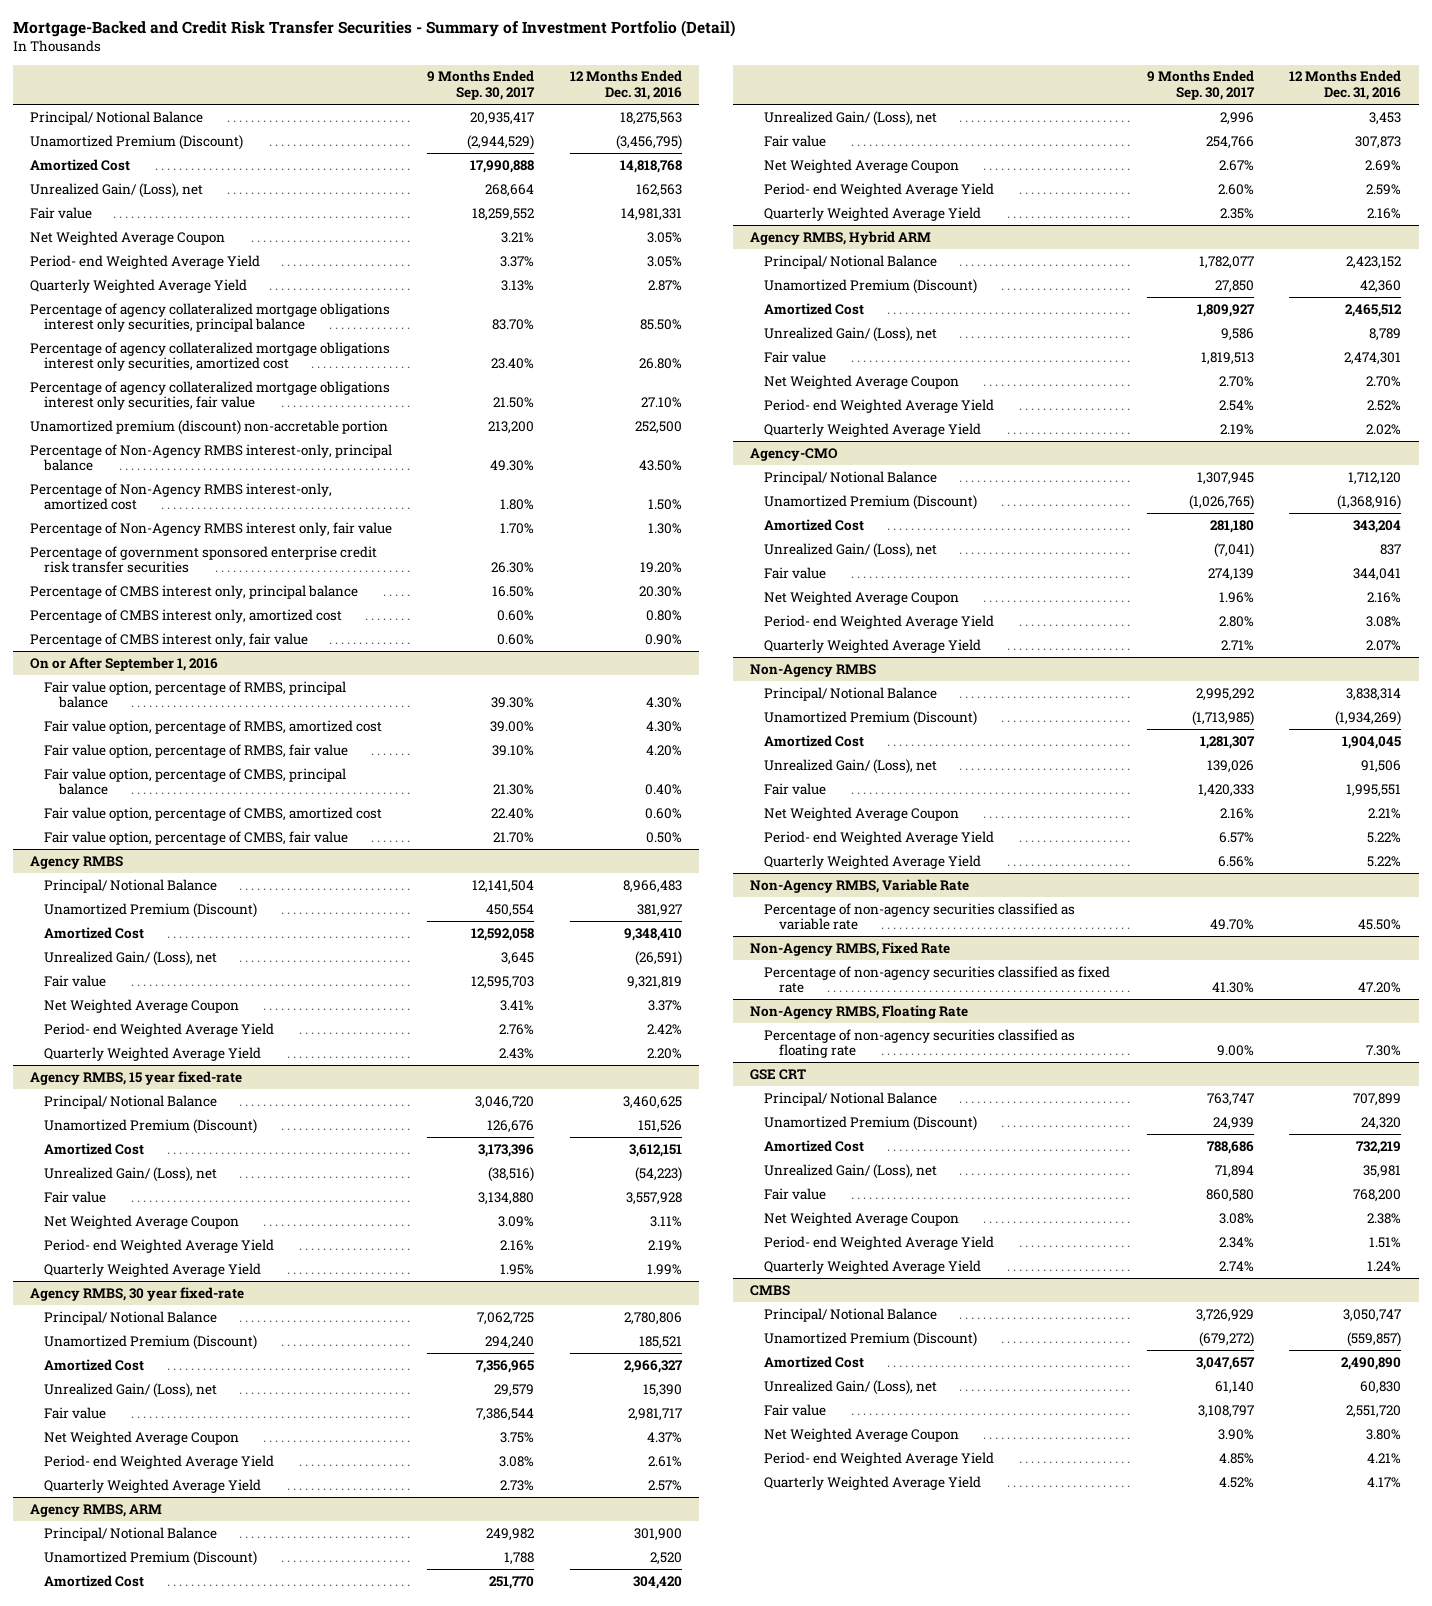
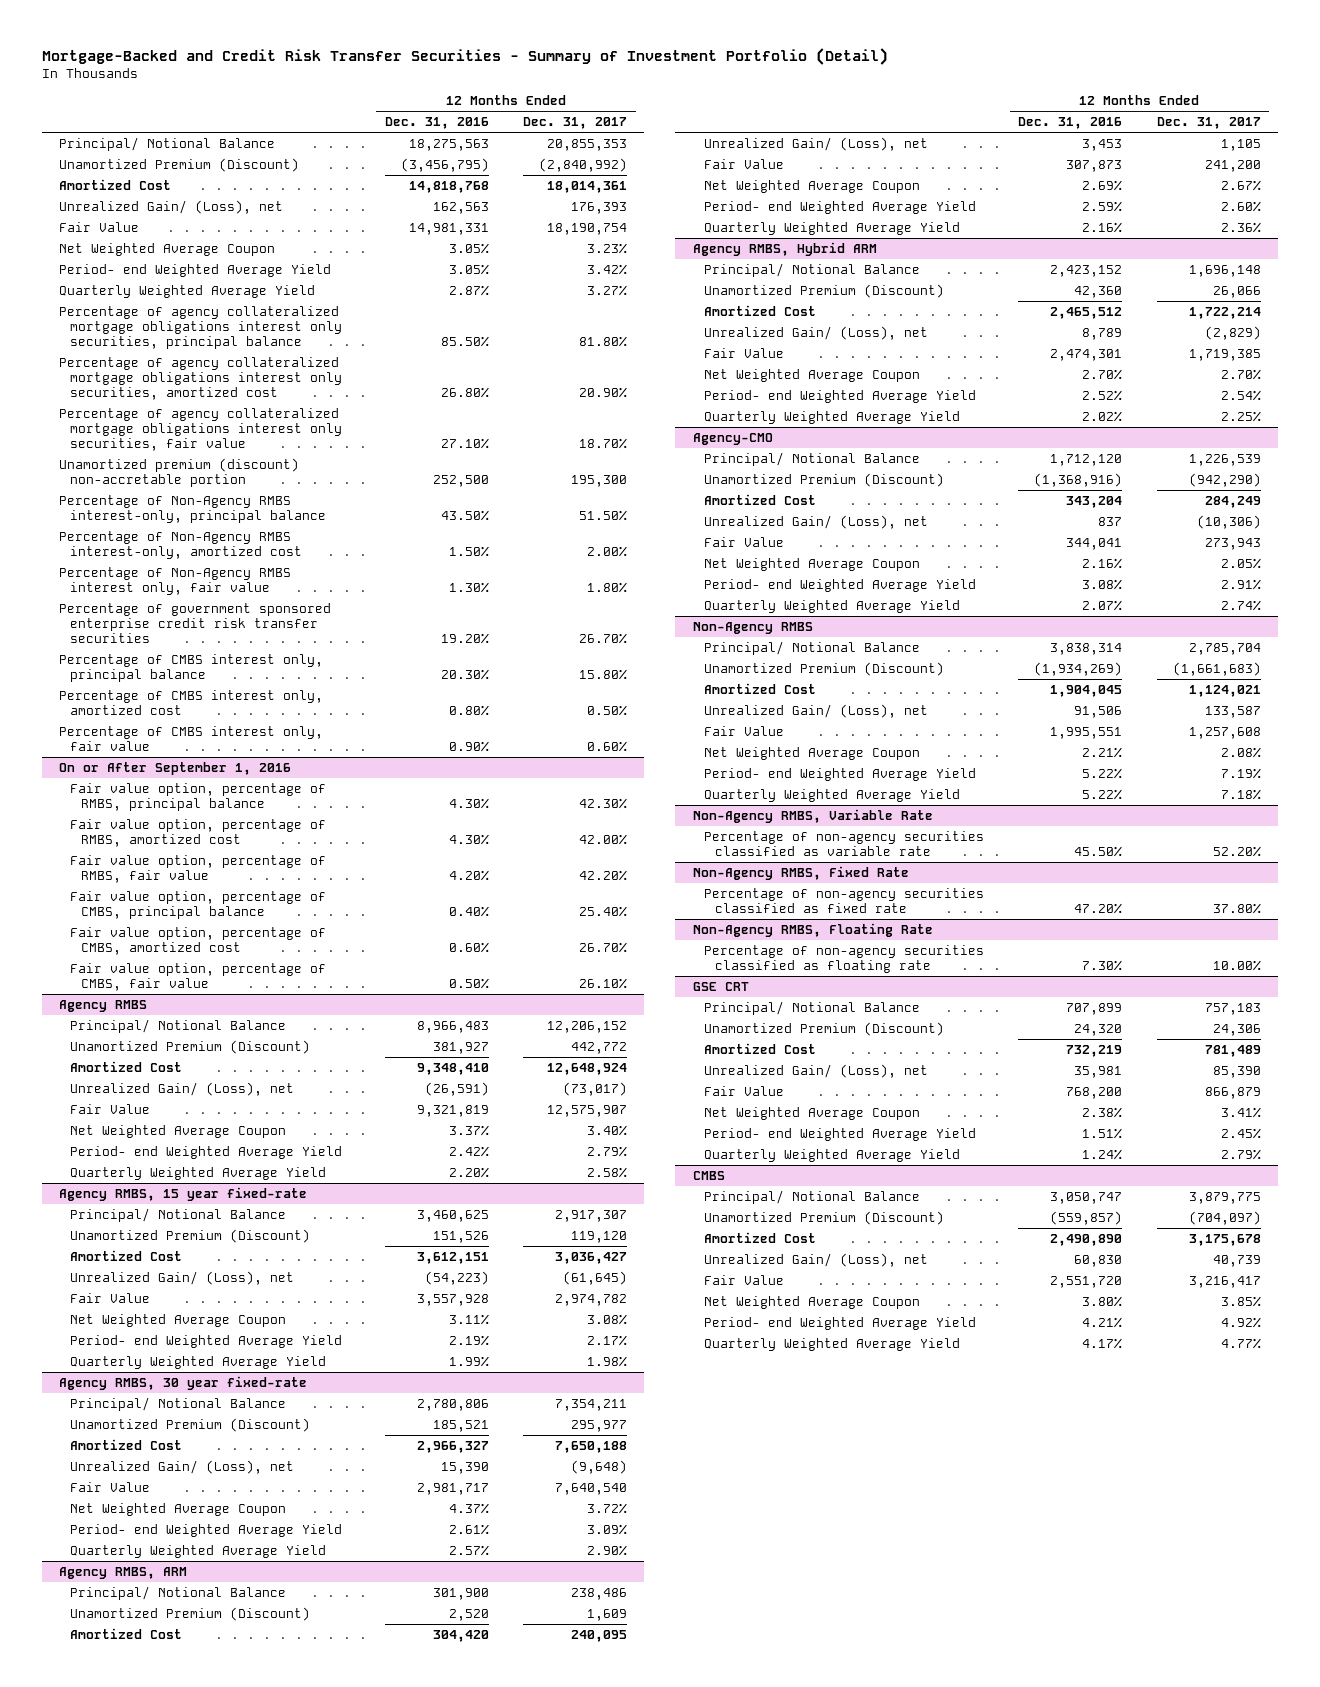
[427,70,536,101] 9 Months Ended Sep. 30, 2017 -> none
none -> [522,117,627,130] Dec. 31, 2017
[30,206,93,219] Fair value -> [58,221,139,232] Fair Value
[44,974,107,987] Fair value -> [70,1103,151,1114] Fair Value
[44,1190,107,1203] Fair value -> [70,1292,151,1303] Fair Value
[44,1406,107,1419] Fair value -> [70,1481,151,1492] Fair Value
[764,134,827,147] Fair value -> [703,158,784,169] Fair Value
[764,350,827,363] Fair value -> [703,347,784,358] Fair Value
[764,566,827,579] Fair value -> [703,536,784,547] Fair Value
[764,782,827,795] Fair value -> [703,725,784,736] Fair Value
[764,1187,827,1200] Fair value -> [703,1085,784,1096] Fair Value
[764,1403,827,1416] Fair value -> [703,1274,784,1285] Fair Value

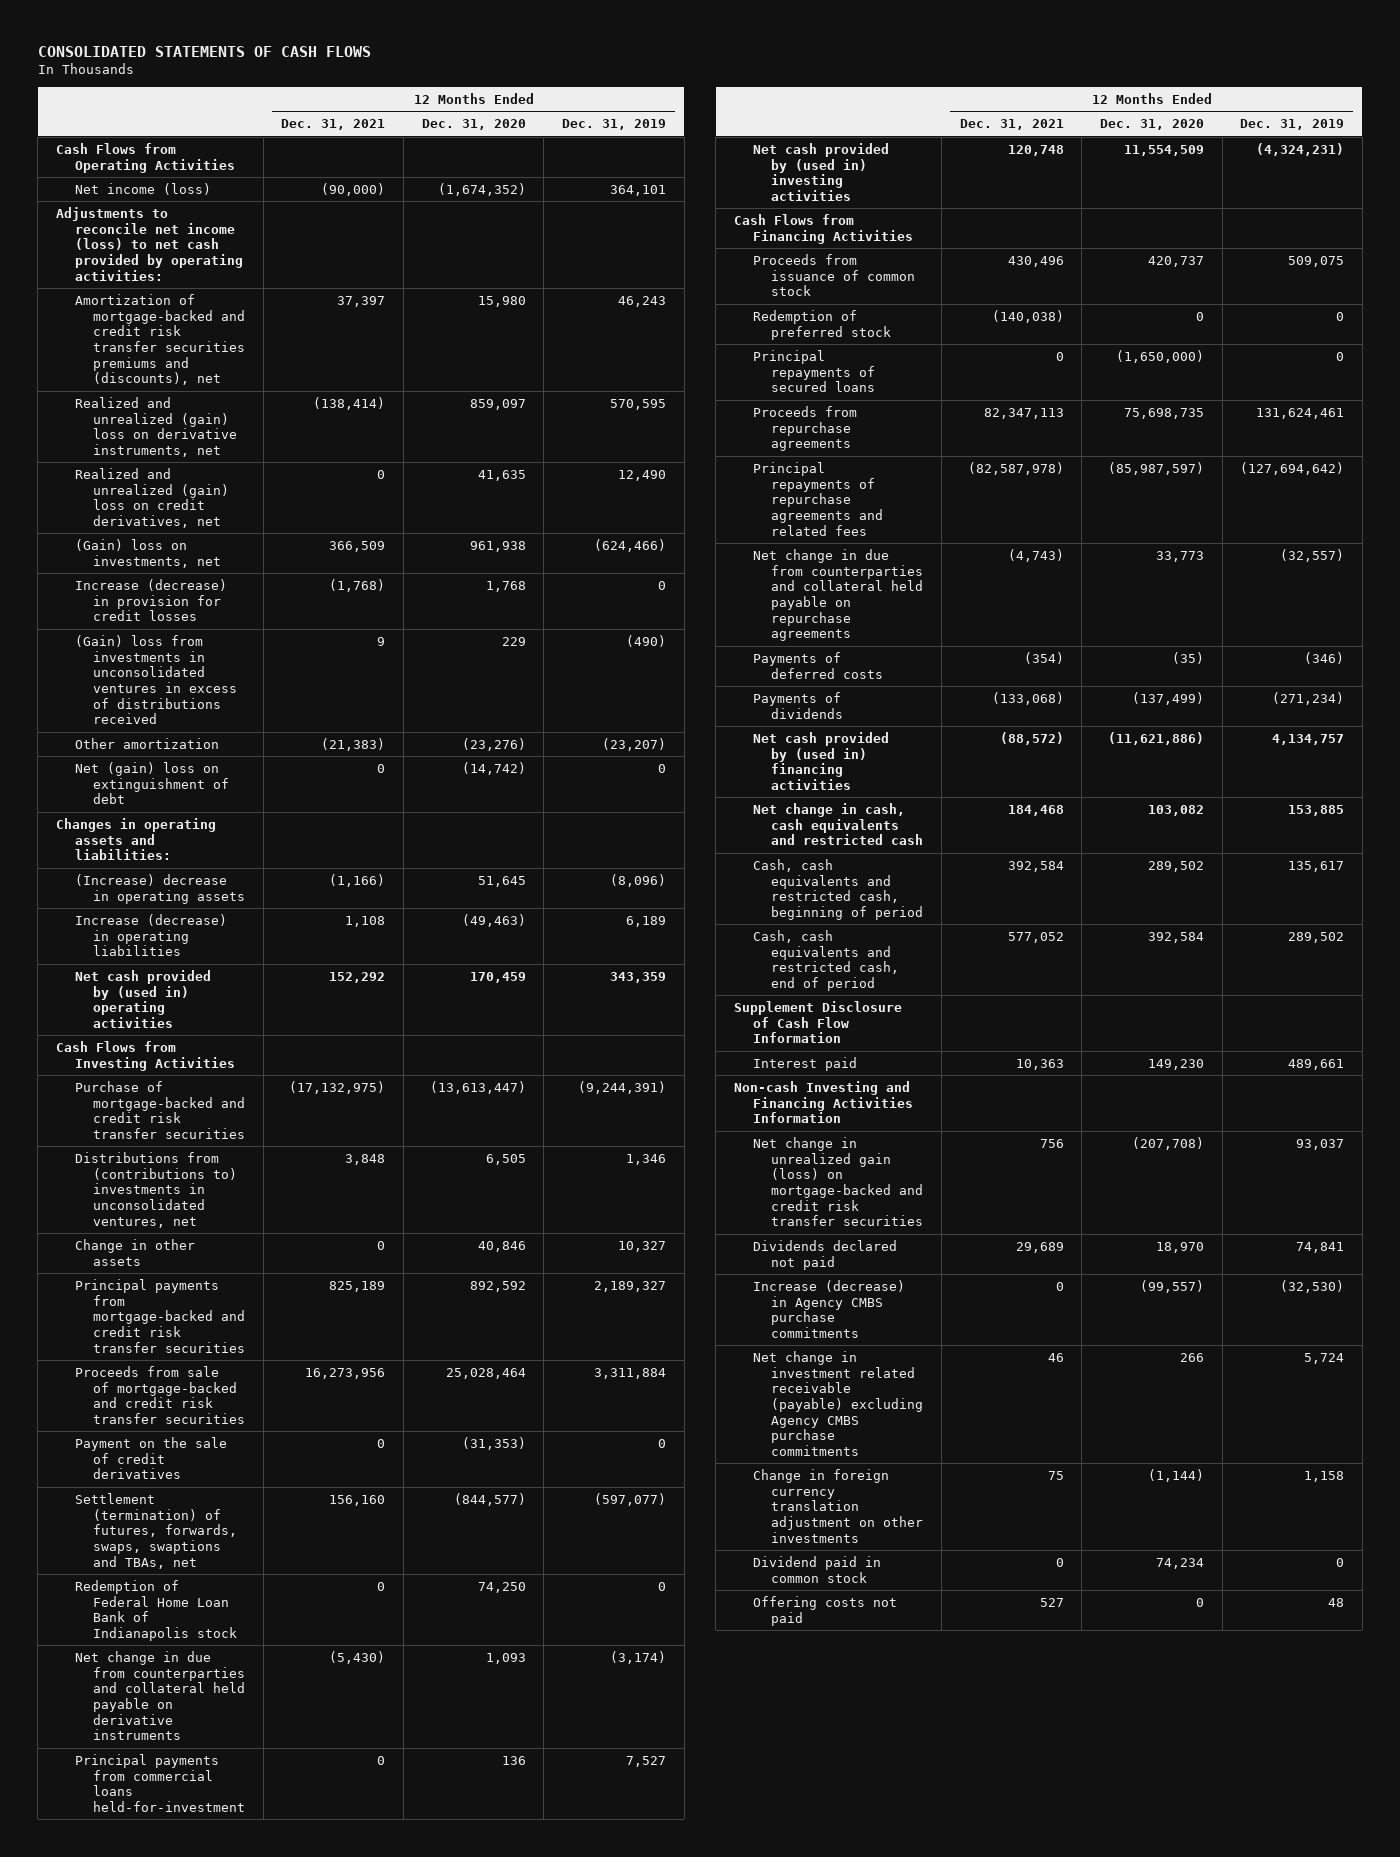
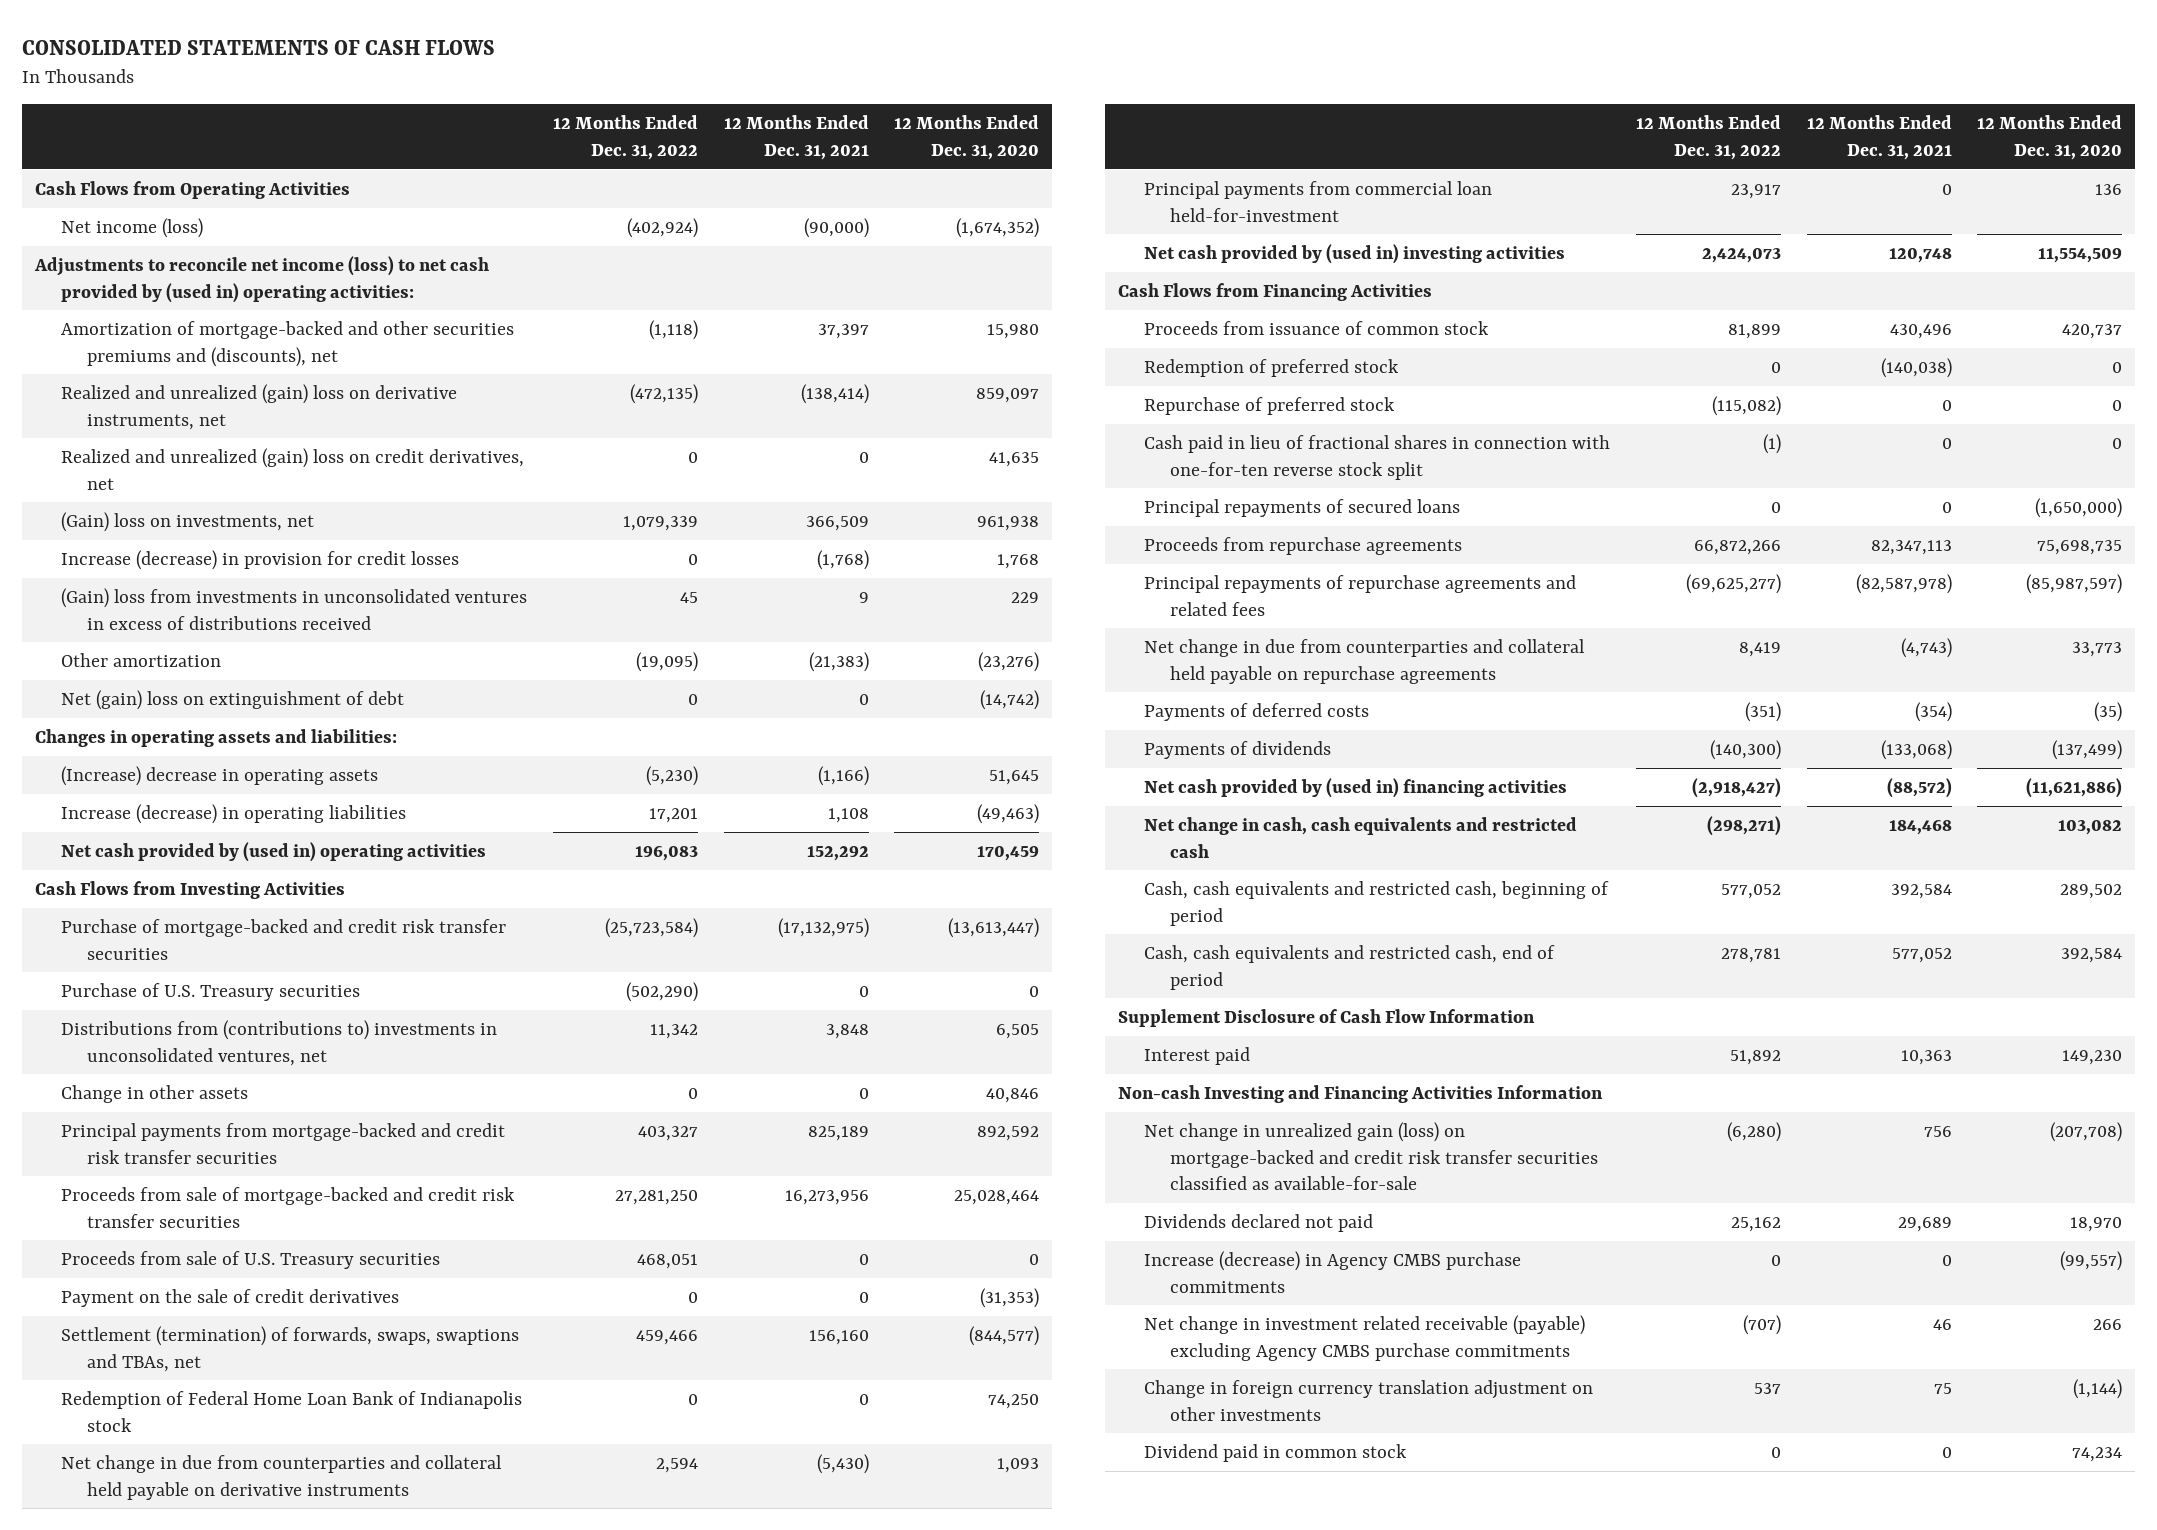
[562,119,667,131] Dec. 31, 2019 -> none
none -> [552,115,698,160] 12 Months Ended Dec. 31, 2022
[55,206,243,281] Adjustments to reconcile net income (loss) to net cash provided by operating activities: -> [34,255,490,303] Adjustments to reconcile net income (loss) to net cash provided by (used in) operating activities:
[74,293,246,386] Amortization of mortgage-backed and credit risk transfer securities premiums and (discounts), net -> [61,320,515,367] Amortization of mortgage-backed and other securities premiums and (discounts), net
none -> [61,982,361,1001] Purchase of U.S. Treasury securities
none -> [61,1250,441,1269] Proceeds from sale of U.S. Treasury securities
[74,1492,238,1569] Settlement (termination) of futures, forwards, swaps, swaptions and TBAs, net -> [61,1325,520,1372] Settlement (termination) of forwards, swaps, swaptions and TBAs, net
[74,1753,246,1812] Principal payments from commercial loans held-for-investment -> [1143,180,1492,222] Principal payments from commercial loan held-for-investment
none -> [1143,396,1395,415] Repurchase of preferred stock
none -> [1143,434,1610,480] Cash paid in lieu of fractional shares in connection with one-for-ten reverse stock split
[752,1136,924,1227] Net change in unrealized gain (loss) on mortgage-backed and credit risk transfer securities -> [1143,1121,1599,1191] Net change in unrealized gain (loss) on mortgage-backed and credit risk transfer securities classified as available-for-sale
[752,1595,897,1626] Offering costs not paid -> none

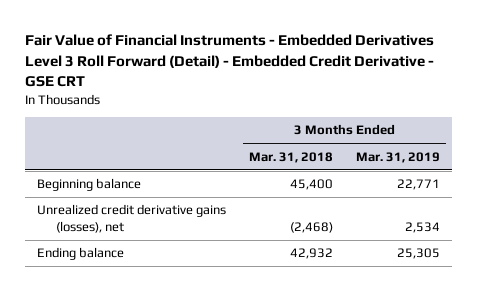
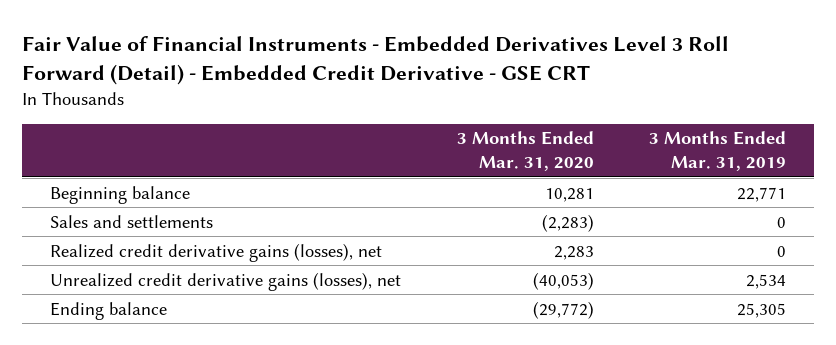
[249,151,334,163] Mar. 31, 2018 -> none
none -> [456,131,594,172] 3 Months Ended Mar. 31, 2020
none -> [49,214,213,228] Sales and settlements
none -> [49,242,382,262] Realized credit derivative gains (losses), net

